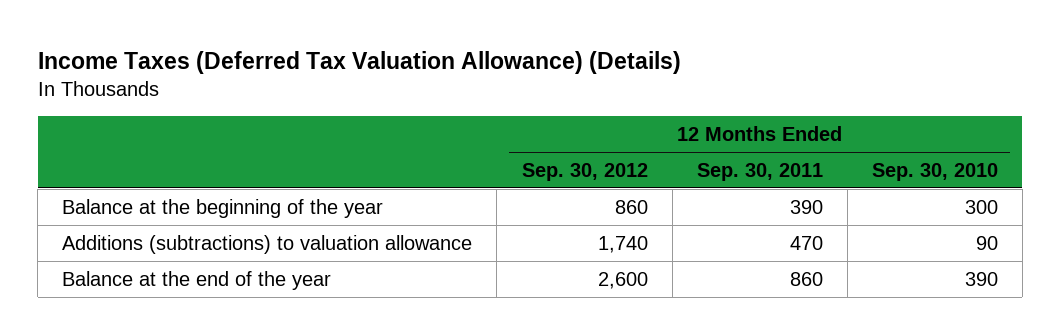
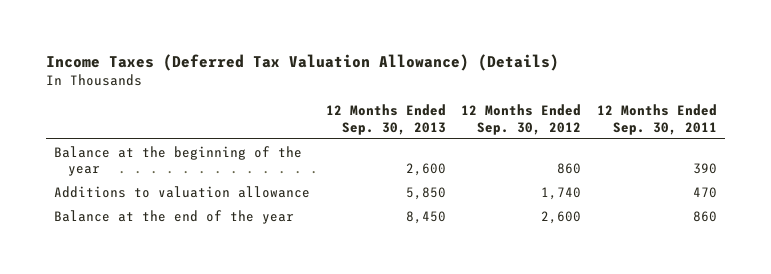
[871,163,998,182] Sep. 30, 2010 -> none
none -> [325,104,446,135] 12 Months Ended Sep. 30, 2013
[62,234,473,254] Additions (subtractions) to valuation allowance -> [53,185,310,198] Additions to valuation allowance

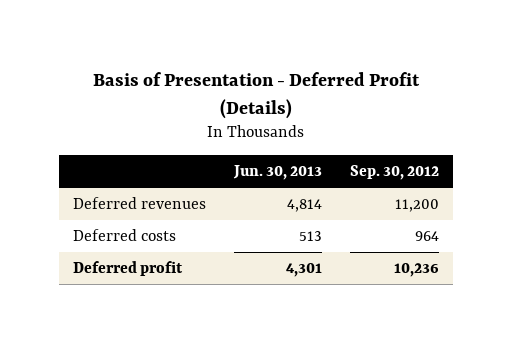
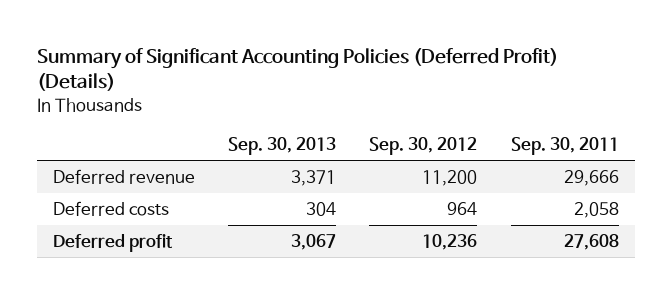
[92,72,420,119] Basis of Presentation - Deferred Profit (Details) -> [36,47,558,92] Summary of Significant Accounting Policies (Deferred Profit) (Details)
[232,165,322,181] Jun. 30, 2013 -> none
none -> [228,136,337,155] Sep. 30, 2013
none -> [510,136,619,155] Sep. 30, 2011
[72,197,206,210] Deferred revenues -> [53,169,196,185] Deferred revenue

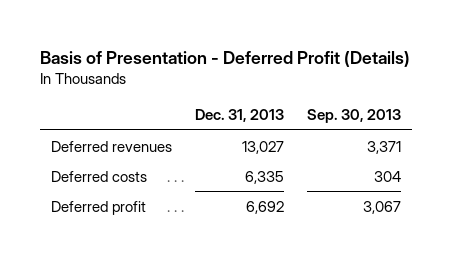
[36,47,558,92] Summary of Significant Accounting Policies (Deferred Profit) (Details) -> [40,50,411,67] Basis of Presentation - Deferred Profit (Details)
[369,136,478,155] Sep. 30, 2012 -> none
[510,136,619,155] Sep. 30, 2011 -> none
none -> [195,109,285,123] Dec. 31, 2013
[53,169,196,185] Deferred revenue -> [51,140,173,152] Deferred revenues

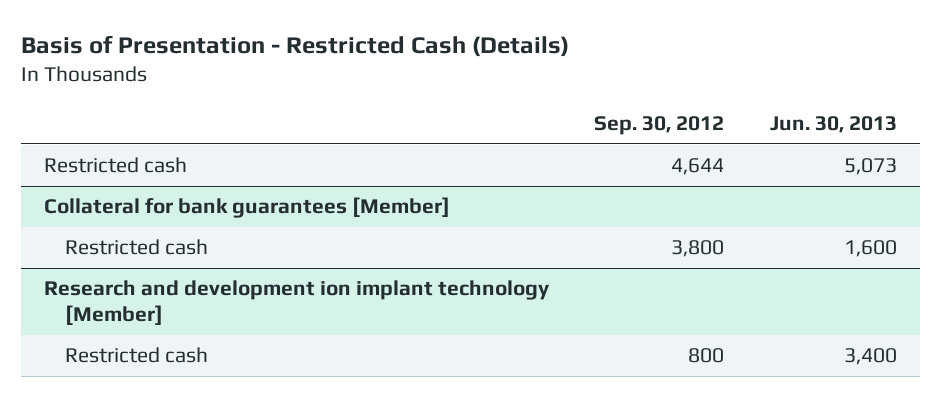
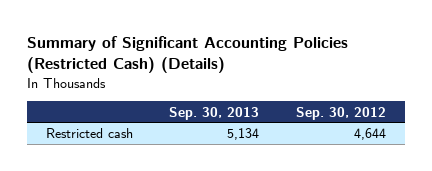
[20,35,569,58] Basis of Presentation - Restricted Cash (Details) -> [27,36,349,74] Summary of Significant Accounting Policies (Restricted Cash) (Details)
[769,115,897,133] Jun. 30, 2013 -> none
none -> [169,106,260,120] Sep. 30, 2013
[43,197,450,219] Collateral for bank guarantees [Member] -> none
[64,239,208,256] Restricted cash -> none
[43,280,550,326] Research and development ion implant technology [Member] -> none
[64,347,208,364] Restricted cash -> none

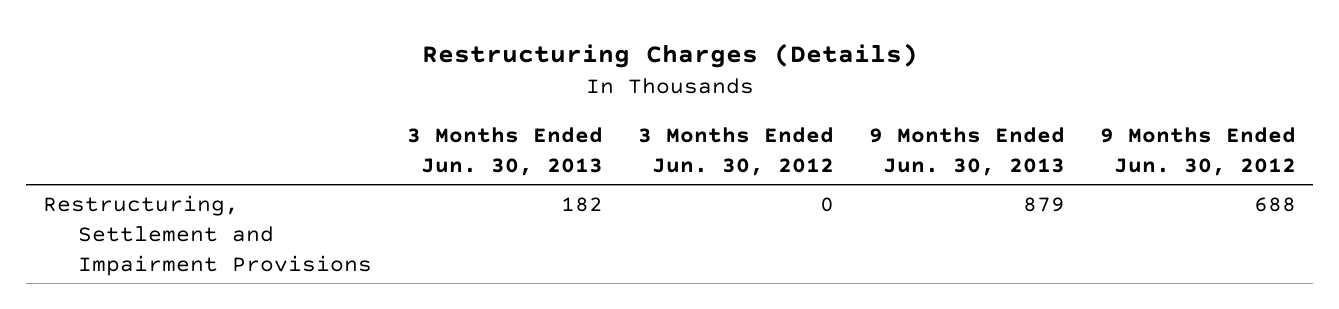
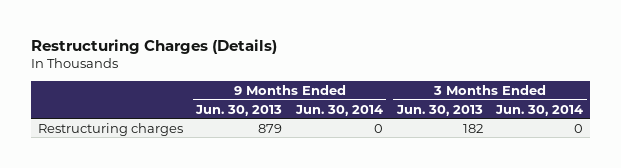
[637,126,834,176] 3 Months Ended Jun. 30, 2012 -> none
[1099,126,1296,176] 9 Months Ended Jun. 30, 2012 -> none
none -> [294,104,383,116] Jun. 30, 2014
none -> [495,104,584,116] Jun. 30, 2014
[43,195,372,276] Restructuring, Settlement and Impairment Provisions -> [37,122,183,136] Restructuring charges

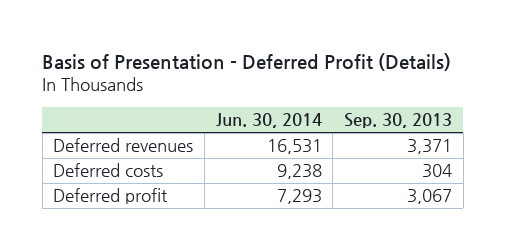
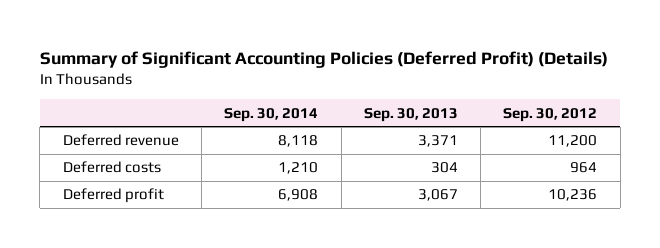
[42,52,452,71] Basis of Presentation - Deferred Profit (Details) -> [39,50,608,68] Summary of Significant Accounting Policies (Deferred Profit) (Details)
[215,113,322,129] Jun. 30, 2014 -> none
none -> [224,107,319,122] Sep. 30, 2014
none -> [503,107,598,122] Sep. 30, 2012
[53,138,194,153] Deferred revenues -> [62,134,179,147] Deferred revenue

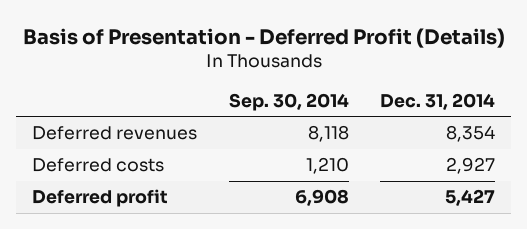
[39,50,608,68] Summary of Significant Accounting Policies (Deferred Profit) (Details) -> [22,27,505,48] Basis of Presentation - Deferred Profit (Details)
[363,107,458,122] Sep. 30, 2013 -> none
[503,107,598,122] Sep. 30, 2012 -> none
none -> [380,92,496,110] Dec. 31, 2014
[62,134,179,147] Deferred revenue -> [32,126,198,141] Deferred revenues

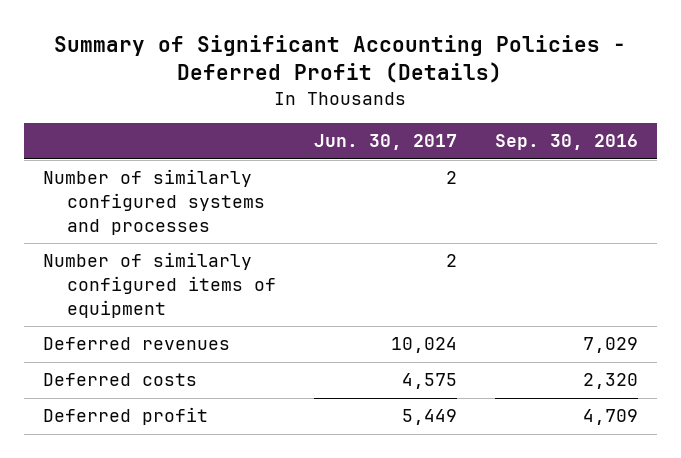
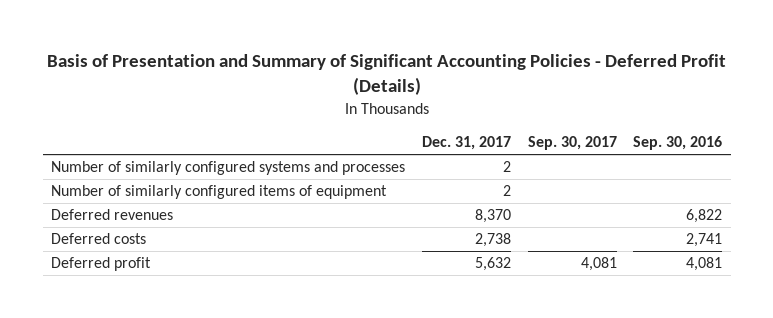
[54,34,627,84] Summary of Significant Accounting Policies - Deferred Profit (Details) -> [46,54,726,96] Basis of Presentation and Summary of Significant Accounting Policies - Deferred Profit (Details)
[313,134,457,151] Jun. 30, 2017 -> none
none -> [421,136,511,151] Dec. 31, 2017
none -> [527,136,617,151] Sep. 30, 2017
[583,337,639,354] 7,029 -> [686,209,723,224] 6,822
[583,373,639,390] 2,320 -> [686,233,723,248] 2,741
[583,409,639,426] 4,709 -> [686,257,723,272] 4,081

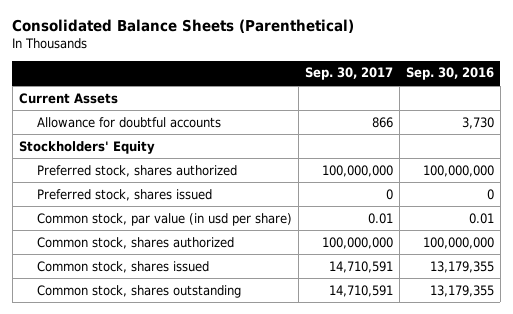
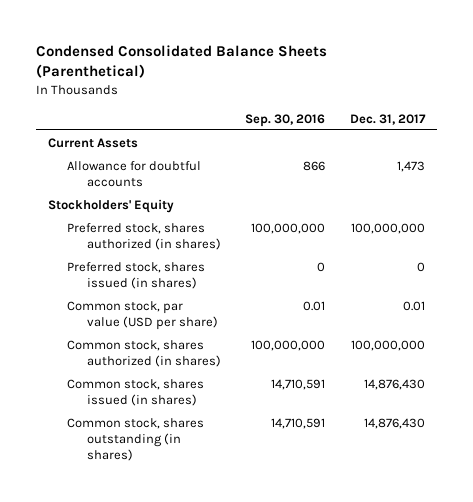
[12,19,355,34] Consolidated Balance Sheets (Parenthetical) -> [35,45,327,79] Condensed Consolidated Balance Sheets (Parenthetical)
[305,67,394,81] Sep. 30, 2017 -> none
none -> [349,113,426,125] Dec. 31, 2017
[462,116,495,129] 3,730 -> [303,160,326,171] 866
[37,164,238,177] Preferred stock, shares authorized -> [67,222,221,250] Preferred stock, shares authorized (in shares)
[37,188,213,201] Preferred stock, shares issued -> [67,261,206,289] Preferred stock, shares issued (in shares)
[37,212,293,226] Common stock, par value (in usd per share) -> [67,300,218,330] Common stock, par value (USD per share)
[37,236,235,249] Common stock, shares authorized -> [67,339,221,367] Common stock, shares authorized (in shares)
[37,260,210,273] Common stock, shares issued -> [67,378,205,406] Common stock, shares issued (in shares)
[430,260,495,273] 13,179,355 -> [271,378,326,390] 14,710,591
[37,284,242,298] Common stock, shares outstanding -> [67,417,205,461] Common stock, shares outstanding (in shares)
[430,284,495,297] 13,179,355 -> [271,417,326,429] 14,710,591

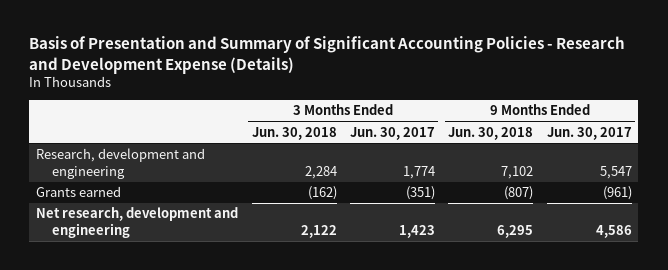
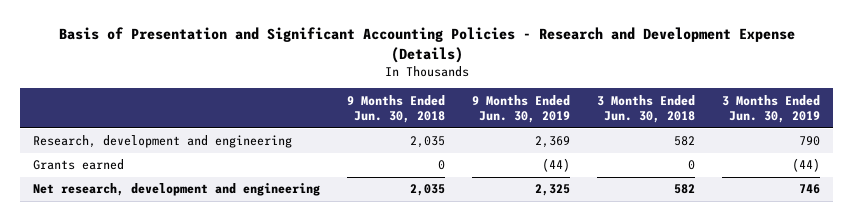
[29,36,626,74] Basis of Presentation and Summary of Significant Accounting Policies - Research and Development Expense (Details) -> [58,27,795,63] Basis of Presentation and Significant Accounting Policies - Research and Development Expense (Details)
[349,126,435,140] Jun. 30, 2017 -> none
[546,126,632,140] Jun. 30, 2017 -> none
none -> [472,94,571,124] 9 Months Ended Jun. 30, 2019
none -> [721,94,820,124] 3 Months Ended Jun. 30, 2019
[304,166,337,180] 2,284 -> [673,136,695,147] 582
[501,166,534,180] 7,102 -> [410,136,446,149] 2,035
[307,186,337,201] (162) -> [687,160,695,171] 0
[504,186,534,201] (807) -> [438,160,446,171] 0
[300,225,337,239] 2,122 -> [673,184,695,195] 582
[497,225,534,239] 6,295 -> [410,184,446,197] 2,035

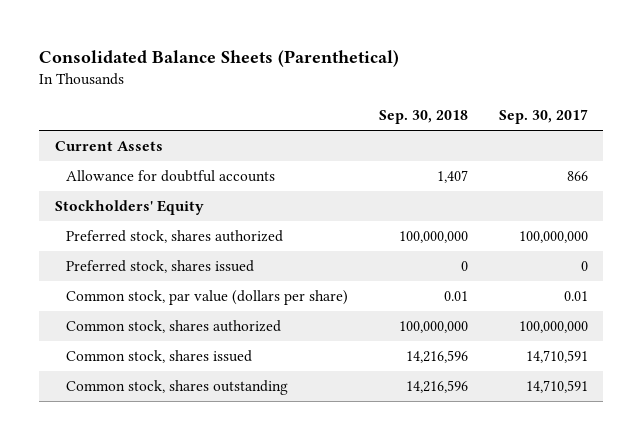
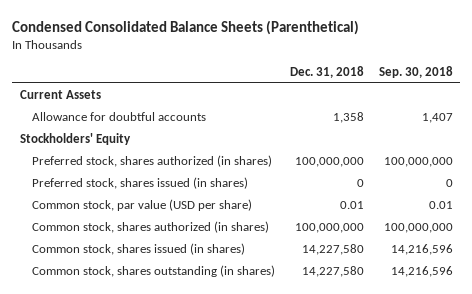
[39,50,400,68] Consolidated Balance Sheets (Parenthetical) -> [12,19,360,35] Condensed Consolidated Balance Sheets (Parenthetical)
[498,109,588,125] Sep. 30, 2017 -> none
none -> [289,65,364,78] Dec. 31, 2018
[66,230,284,244] Preferred stock, shares authorized -> [31,154,272,167] Preferred stock, shares authorized (in shares)
[66,260,255,274] Preferred stock, shares issued -> [31,176,248,189] Preferred stock, shares issued (in shares)
[66,290,349,306] Common stock, par value (dollars per share) -> [31,198,252,211] Common stock, par value (USD per share)
[66,320,282,334] Common stock, shares authorized -> [31,220,269,233] Common stock, shares authorized (in shares)
[66,350,253,364] Common stock, shares issued -> [31,242,245,255] Common stock, shares issued (in shares)
[66,380,289,396] Common stock, shares outstanding -> [31,264,275,277] Common stock, shares outstanding (in shares)

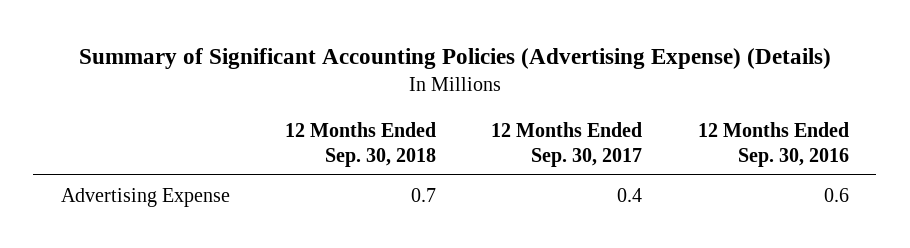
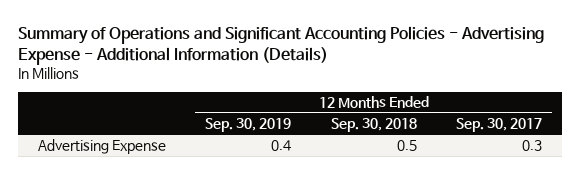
[78,48,831,70] Summary of Significant Accounting Policies (Advertising Expense) (Details) -> [17,25,544,65] Summary of Operations and Significant Accounting Policies - Advertising Expense - Additional Information (Details)
[697,121,849,167] 12 Months Ended Sep. 30, 2016 -> none
none -> [205,118,292,133] Sep. 30, 2019
[411,188,437,203] 0.7 -> [396,140,417,152] 0.5
[617,188,643,203] 0.4 -> [522,140,543,152] 0.3

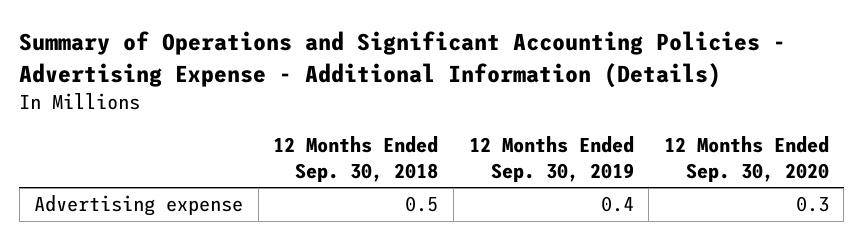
[456,118,543,133] Sep. 30, 2017 -> none
none -> [663,136,829,182] 12 Months Ended Sep. 30, 2020
[37,139,166,155] Advertising Expense -> [34,195,244,217] Advertising expense

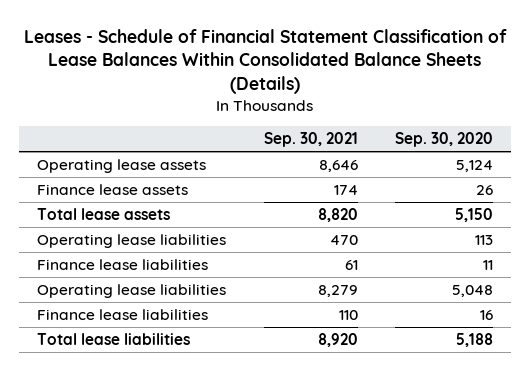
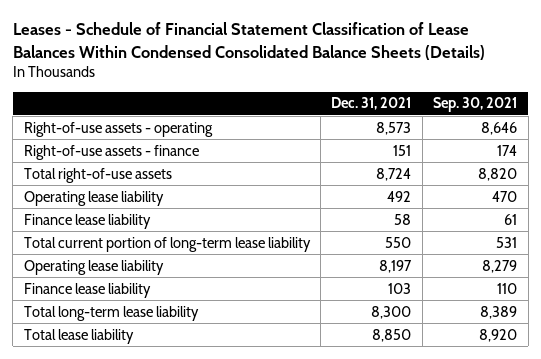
[24,28,508,95] Leases - Schedule of Financial Statement Classification of Lease Balances Within Consolidated Balance Sheets (Details) -> [12,22,485,60] Leases - Schedule of Financial Statement Classification of Lease Balances Within Condensed Consolidated Balance Sheets (Details)
[394,132,493,148] Sep. 30, 2020 -> none
none -> [331,97,412,111] Dec. 31, 2021
[37,159,207,174] Operating lease assets -> [23,121,213,137] Right-of-use assets - operating
[37,184,189,196] Finance lease assets -> [23,144,199,160] Right-of-use assets - finance
[37,208,171,221] Total lease assets -> [23,167,172,183] Total right-of-use assets
[37,234,227,249] Operating lease liabilities -> [23,190,164,206] Operating lease liability
[37,259,209,271] Finance lease liabilities -> [23,213,151,229] Finance lease liability
none -> [23,236,311,252] Total current portion of long-term lease liability
[37,284,227,299] Operating lease liabilities -> [23,259,164,275] Operating lease liability
[37,309,209,321] Finance lease liabilities -> [23,282,151,298] Finance lease liability
none -> [23,305,199,321] Total long-term lease liability
[37,333,191,346] Total lease liabilities -> [23,328,134,344] Total lease liability

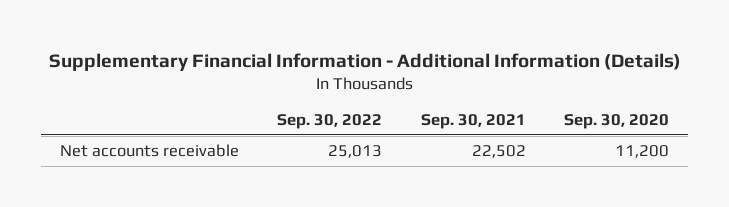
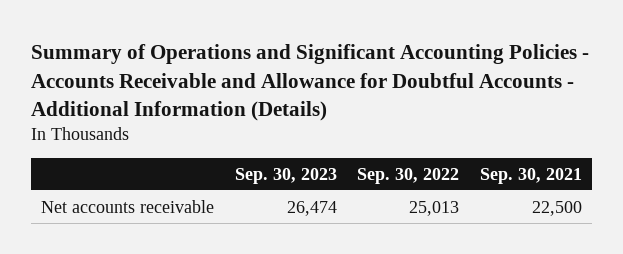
[48,52,681,71] Supplementary Financial Information - Additional Information (Details) -> [31,44,590,121] Summary of Operations and Significant Accounting Policies - Accounts Receivable and Allowance for Doubtful Accounts - Additional Information (Details)
[564,114,670,130] Sep. 30, 2020 -> none
none -> [234,167,337,184] Sep. 30, 2023
[471,145,526,159] 22,502 -> [531,200,582,216] 22,500

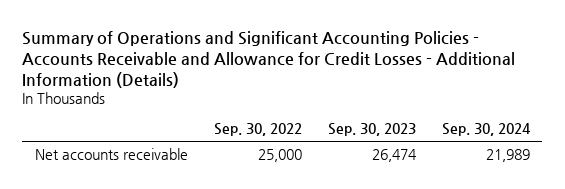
[31,44,590,121] Summary of Operations and Significant Accounting Policies - Accounts Receivable and Allowance for Doubtful Accounts - Additional Information (Details) -> [22,31,516,88] Summary of Operations and Significant Accounting Policies - Accounts Receivable and Allowance for Credit Losses - Additional Information (Details)
[479,167,582,184] Sep. 30, 2021 -> none
none -> [441,123,531,137] Sep. 30, 2024
[409,200,460,216] 25,013 -> [258,149,303,163] 25,000

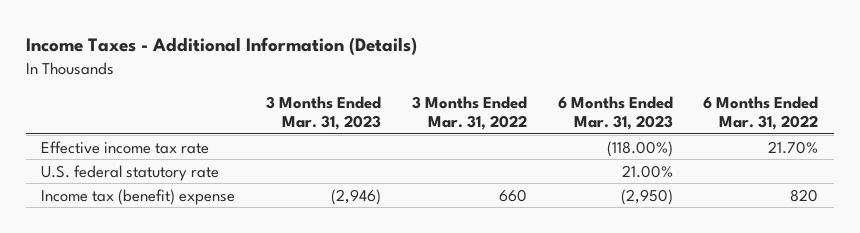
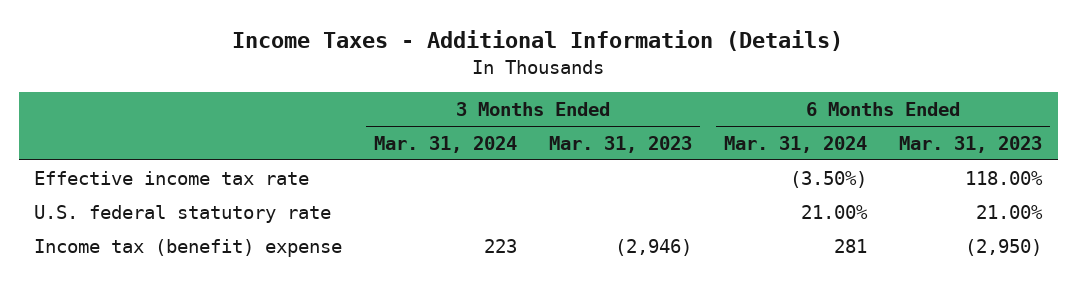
[411,95,527,130] 3 Months Ended Mar. 31, 2022 -> none
[703,95,819,130] 6 Months Ended Mar. 31, 2022 -> none
none -> [374,135,518,153] Mar. 31, 2024
none -> [723,135,867,153] Mar. 31, 2024
[606,140,673,157] (118.00%) -> [964,170,1043,185] 118.00%

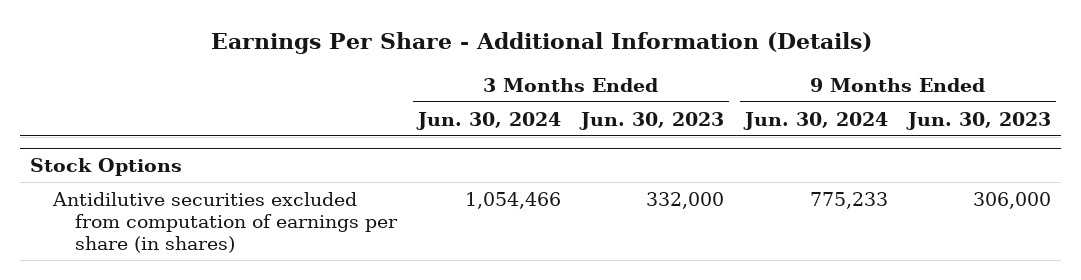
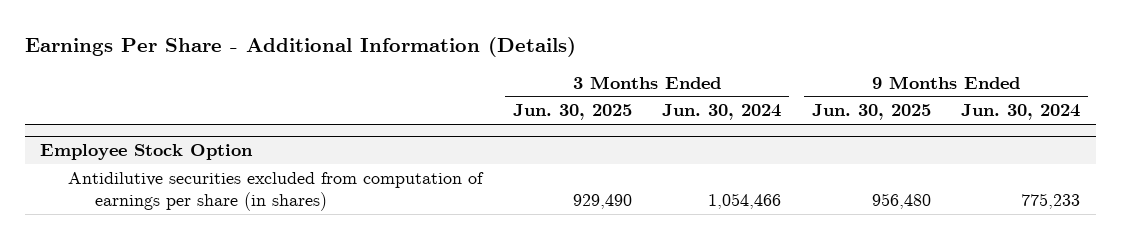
[579,111,725,130] Jun. 30, 2023 -> none
[906,111,1052,130] Jun. 30, 2023 -> none
none -> [512,104,632,121] Jun. 30, 2025
none -> [811,104,931,121] Jun. 30, 2025
[30,157,183,176] Stock Options -> [40,143,254,160] Employee Stock Option

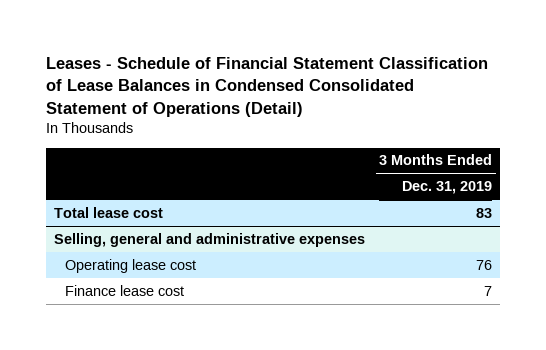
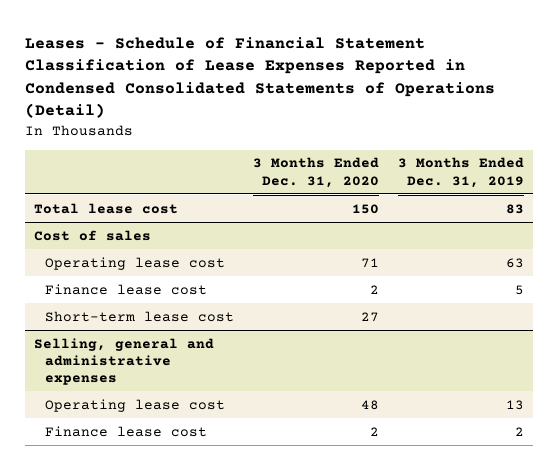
[46,56,489,117] Leases - Schedule of Financial Statement Classification of Lease Balances in Condensed Consolidated Statement of Operations (Detail) -> [24,36,495,119] Leases - Schedule of Financial Statement Classification of Lease Expenses Reported in Condensed Consolidated Statements of Operations (Detail)
none -> [252,157,379,188] 3 Months Ended Dec. 31, 2020
none -> [34,229,152,241] Cost of sales
none -> [44,256,225,270] Operating lease cost
none -> [44,283,207,295] Finance lease cost
none -> [44,310,234,322] Short-term lease cost
[476,259,493,270] 76 -> [505,399,524,410] 13
[484,285,493,296] 7 -> [514,426,524,436] 2

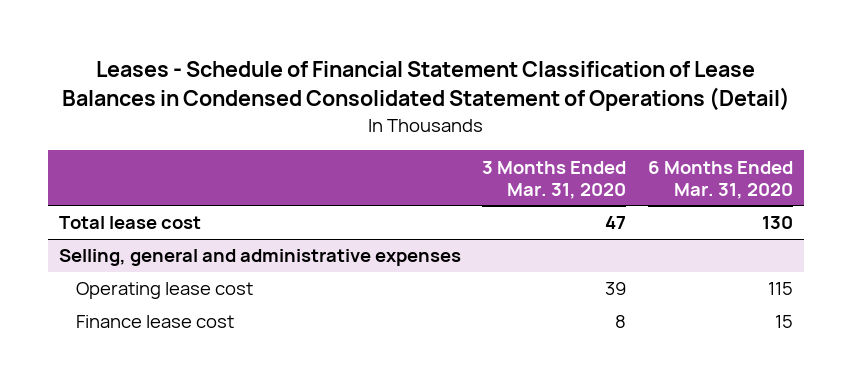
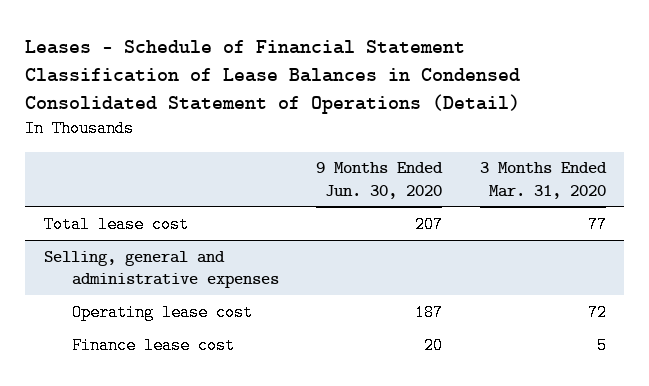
[648,160,794,199] 6 Months Ended Mar. 31, 2020 -> none
none -> [316,162,444,199] 9 Months Ended Jun. 30, 2020
[605,216,627,230] 47 -> [587,215,607,233] 77
[605,282,627,296] 39 -> [587,303,607,321] 72
[615,315,627,329] 8 -> [596,336,607,354] 5

